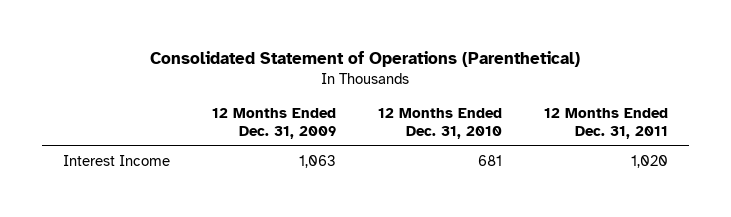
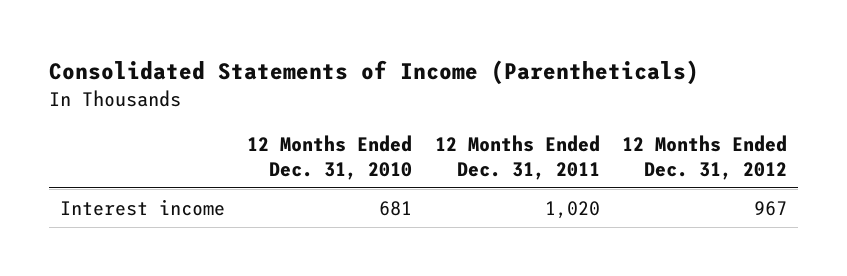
[150,51,581,68] Consolidated Statement of Operations (Parenthetical) -> [49,60,700,86] Consolidated Statements of Income (Parentheticals)
[211,107,336,139] 12 Months Ended Dec. 31, 2009 -> none
none -> [621,135,787,180] 12 Months Ended Dec. 31, 2012
[62,154,170,166] Interest Income -> [60,198,226,216] Interest income

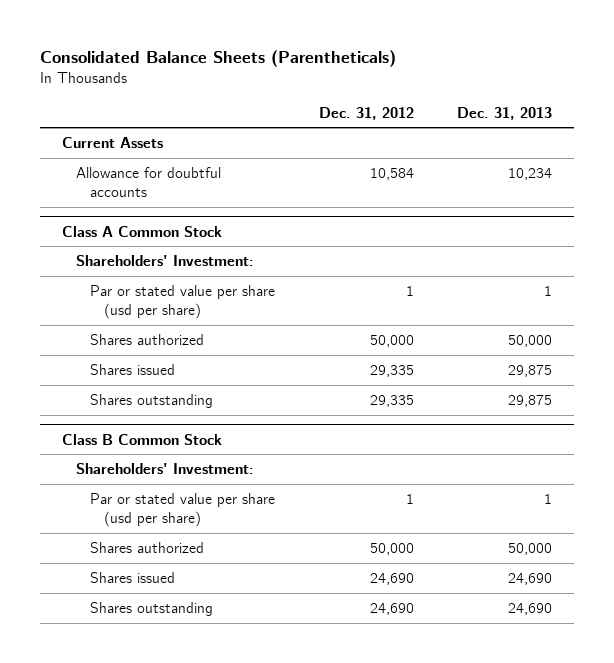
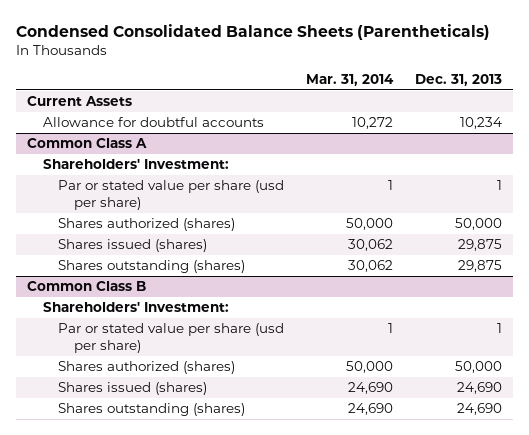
[39,49,396,67] Consolidated Balance Sheets (Parentheticals) -> [15,23,490,40] Condensed Consolidated Balance Sheets (Parentheticals)
[318,106,414,120] Dec. 31, 2012 -> none
none -> [306,73,395,86] Mar. 31, 2014
[61,225,222,237] Class A Common Stock -> [26,138,147,149] Common Class A
[90,334,205,346] Shares authorized -> [58,218,236,232] Shares authorized (shares)
[90,364,176,376] Shares issued -> [58,239,208,253] Shares issued (shares)
[90,394,214,409] Shares outstanding -> [58,260,246,274] Shares outstanding (shares)
[61,433,222,445] Class B Common Stock -> [26,281,146,292] Common Class B
[90,542,205,554] Shares authorized -> [58,361,236,375] Shares authorized (shares)
[90,572,176,584] Shares issued -> [58,382,208,396] Shares issued (shares)
[90,602,214,617] Shares outstanding -> [58,403,246,417] Shares outstanding (shares)

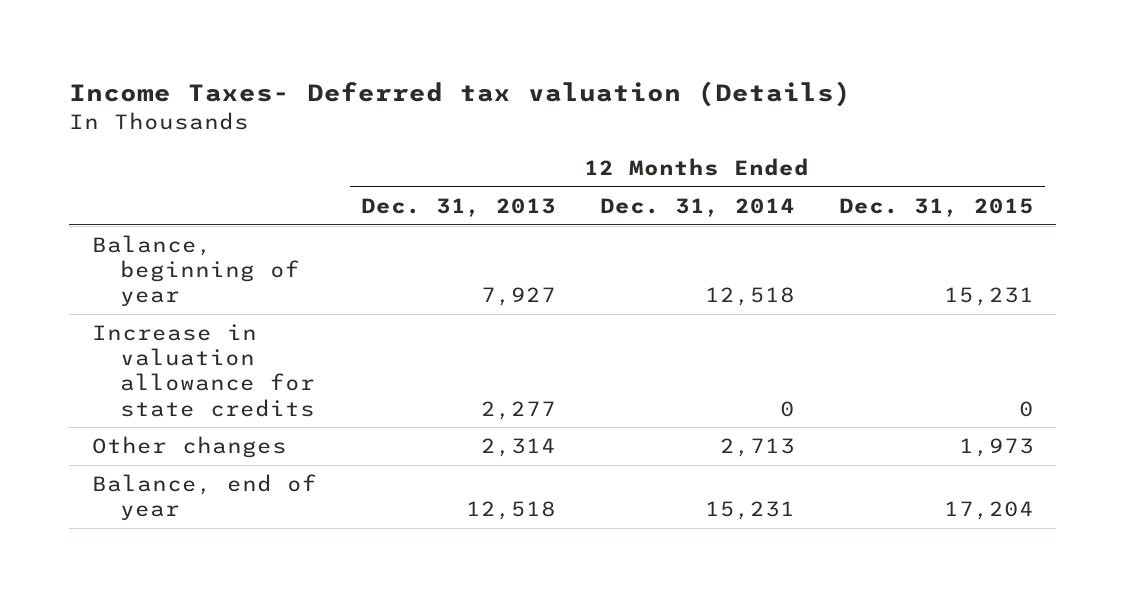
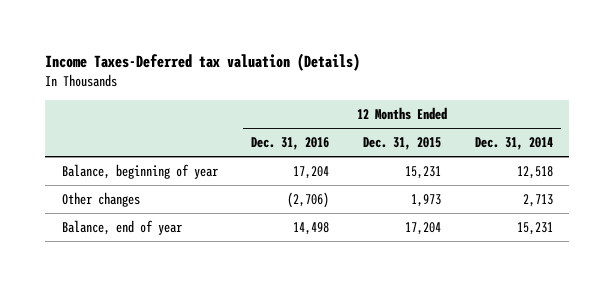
[69,81,852,108] Income Taxes- Deferred tax valuation (Details) -> [44,52,360,71] Income Taxes-Deferred tax valuation (Details)
[360,198,556,218] Dec. 31, 2013 -> none
none -> [251,137,330,151] Dec. 31, 2016
[91,324,315,417] Increase in valuation allowance for state credits -> none

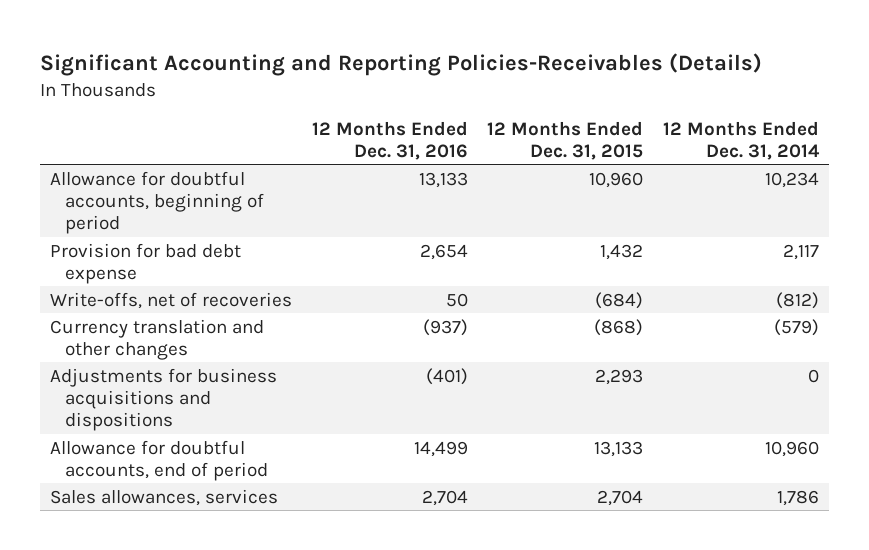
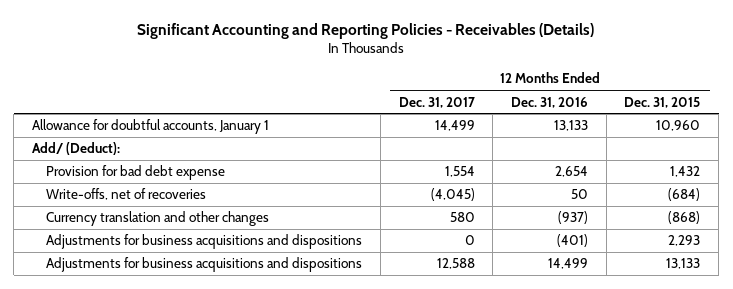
[40,52,763,76] Significant Accounting and Reporting Policies-Receivables (Details) -> [137,23,595,40] Significant Accounting and Reporting Policies - Receivables (Details)
[662,120,820,160] 12 Months Ended Dec. 31, 2014 -> none
none -> [398,96,475,108] Dec. 31, 2017
[49,170,264,234] Allowance for doubtful accounts, beginning of period -> [32,119,270,135] Allowance for doubtful accounts, January 1
none -> [32,142,121,156] Add/ (Deduct):
[49,488,278,506] Sales allowances, services -> none
[49,439,268,481] Allowance for doubtful accounts, end of period -> [46,257,363,273] Adjustments for business acquisitions and dispositions

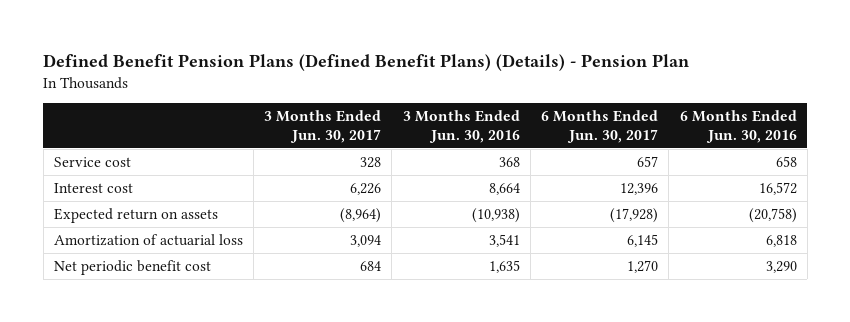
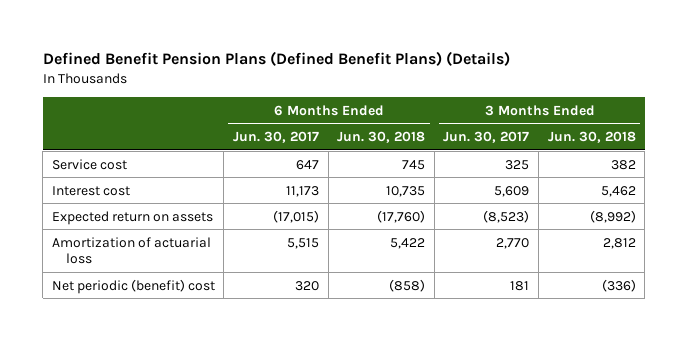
[43,54,690,72] Defined Benefit Pension Plans (Defined Benefit Plans) (Details) - Pension Plan -> [42,51,510,67] Defined Benefit Pension Plans (Defined Benefit Plans) (Details)
[402,110,520,144] 3 Months Ended Jun. 30, 2016 -> none
[679,110,797,144] 6 Months Ended Jun. 30, 2016 -> none
none -> [337,130,426,143] Jun. 30, 2018
none -> [547,130,636,143] Jun. 30, 2018
[360,156,382,168] 328 -> [505,159,530,170] 325
[637,155,659,167] 657 -> [295,159,319,170] 647
[350,182,382,195] 6,226 -> [494,185,530,197] 5,609
[620,182,659,195] 12,396 -> [285,185,319,197] 11,173
[340,207,382,223] (8,964) -> [483,209,530,223] (8,523)
[610,207,659,223] (17,928) -> [272,209,319,223] (17,015)
[350,234,382,247] 3,094 -> [496,237,530,249] 2,770
[627,233,659,247] 6,145 -> [286,237,319,249] 5,515
[53,259,211,275] Net periodic benefit cost -> [51,278,215,294] Net periodic (benefit) cost
[360,260,382,271] 684 -> [510,280,530,291] 181
[627,259,659,273] 1,270 -> [294,280,319,291] 320

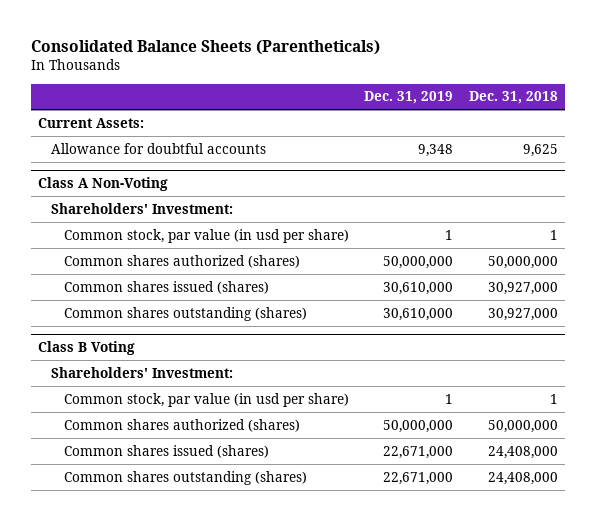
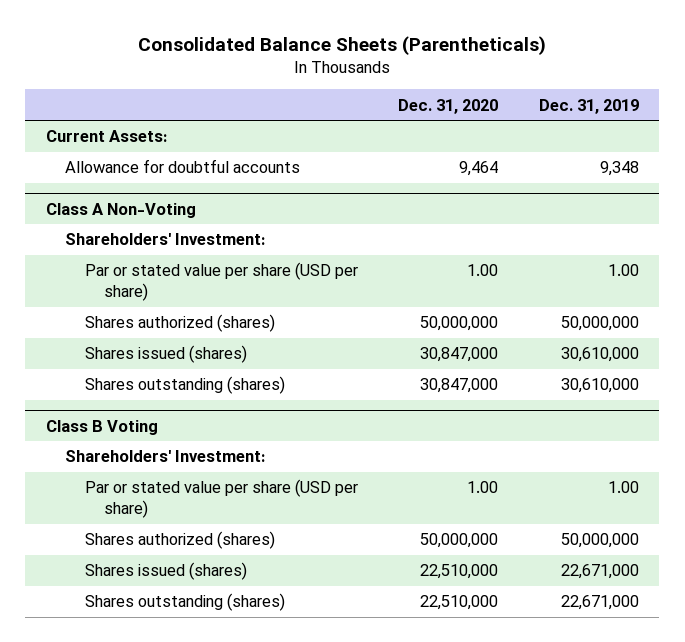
[468,91,558,105] Dec. 31, 2018 -> none
none -> [398,98,499,114] Dec. 31, 2020
[64,228,350,243] Common stock, par value (in usd per share) -> [84,262,358,301] Par or stated value per share (USD per share)
[445,229,454,240] 1 -> [608,264,640,277] 1.00
[64,254,301,268] Common shares authorized (shares) -> [84,314,275,333] Shares authorized (shares)
[64,280,270,294] Common shares issued (shares) -> [84,345,247,364] Shares issued (shares)
[64,306,308,321] Common shares outstanding (shares) -> [84,376,285,395] Shares outstanding (shares)
[64,392,350,407] Common stock, par value (in usd per share) -> [84,479,358,518] Par or stated value per share (USD per share)
[445,393,454,404] 1 -> [608,481,640,494] 1.00
[64,418,301,432] Common shares authorized (shares) -> [84,531,275,550] Shares authorized (shares)
[64,444,270,458] Common shares issued (shares) -> [84,562,247,581] Shares issued (shares)
[64,470,308,485] Common shares outstanding (shares) -> [84,593,285,612] Shares outstanding (shares)

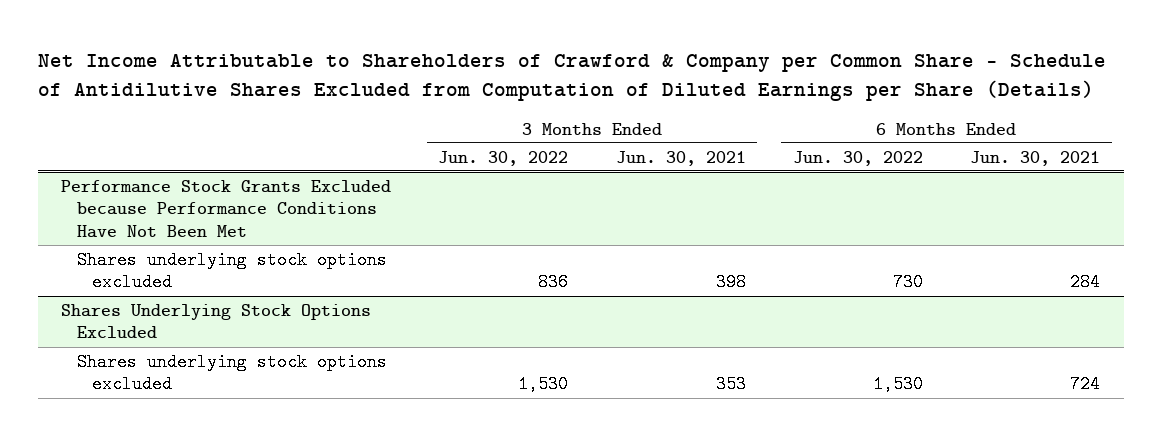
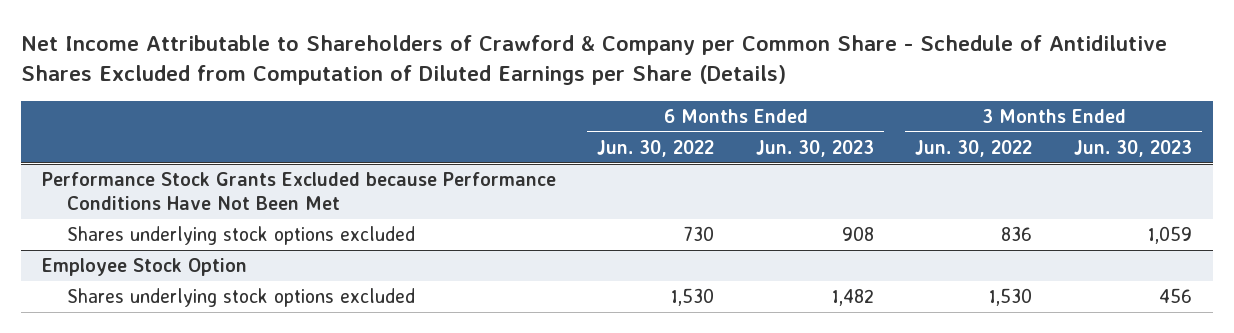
[615,150,746,166] Jun. 30, 2021 -> none
[970,150,1101,166] Jun. 30, 2021 -> none
none -> [755,139,874,157] Jun. 30, 2023
none -> [1073,139,1192,157] Jun. 30, 2023
[61,303,372,339] Shares Underlying Stock Options Excluded -> [41,258,247,277] Employee Stock Option

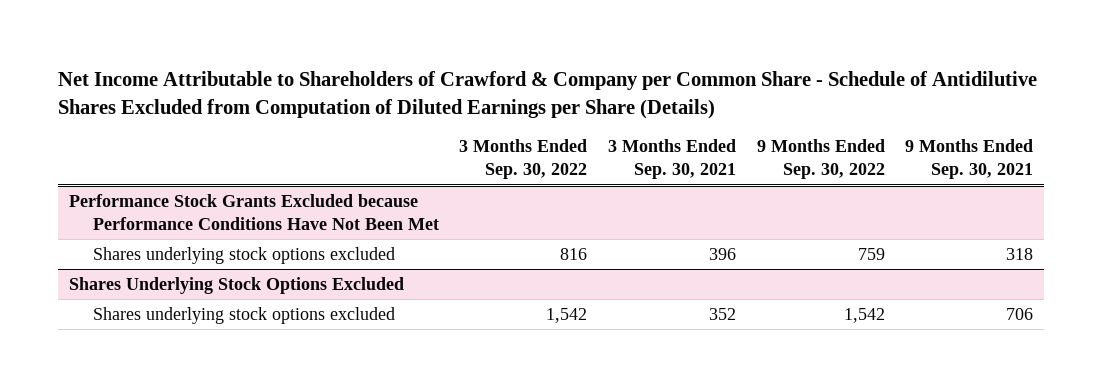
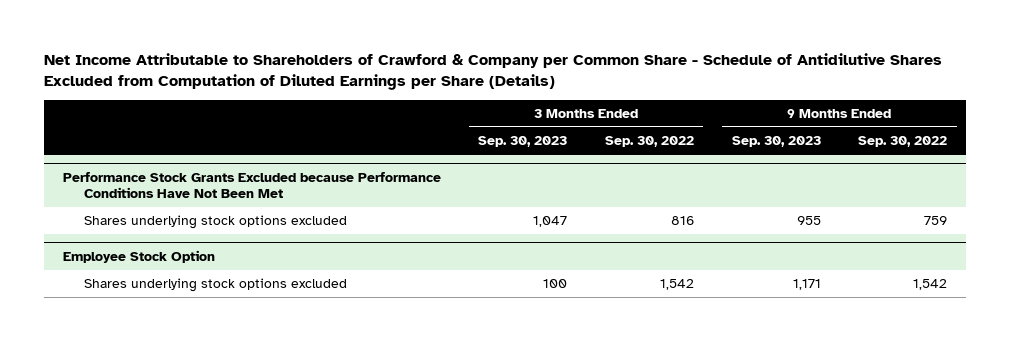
[607,139,736,180] 3 Months Ended Sep. 30, 2021 -> none
[905,139,1034,180] 9 Months Ended Sep. 30, 2021 -> none
none -> [478,136,568,148] Sep. 30, 2023
none -> [731,136,821,148] Sep. 30, 2023
[68,276,404,294] Shares Underlying Stock Options Excluded -> [62,249,215,263] Employee Stock Option

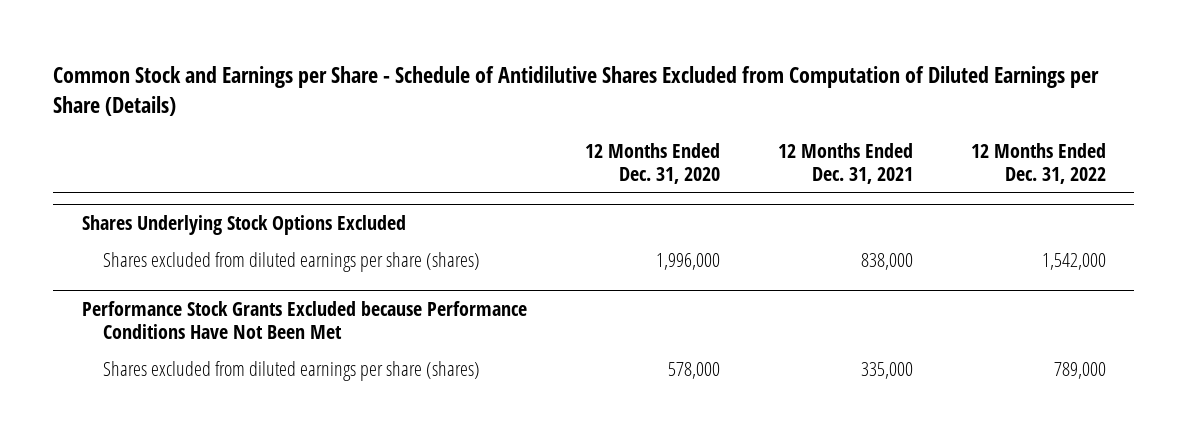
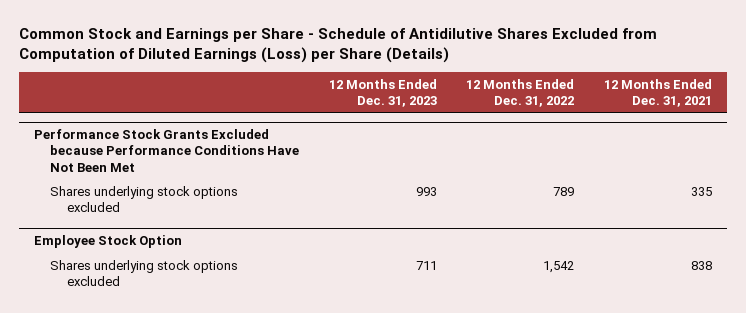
[52,65,1099,116] Common Stock and Earnings per Share - Schedule of Antidilutive Shares Excluded from Computation of Diluted Earnings per Share (Details) -> [19,28,658,64] Common Stock and Earnings per Share - Schedule of Antidilutive Shares Excluded from Computation of Diluted Earnings (Loss) per Share (Details)
[584,142,720,184] 12 Months Ended Dec. 31, 2020 -> none
none -> [328,78,437,108] 12 Months Ended Dec. 31, 2023
[81,214,406,235] Shares Underlying Stock Options Excluded -> none
[103,252,481,273] Shares excluded from diluted earnings per share (shares) -> none
[103,361,481,382] Shares excluded from diluted earnings per share (shares) -> [50,185,239,213] Shares underlying stock options excluded
[860,362,913,380] 335,000 -> [690,186,712,196] 335
[1053,362,1106,380] 789,000 -> [553,186,575,196] 789
none -> [34,234,183,248] Employee Stock Option
none -> [50,259,239,287] Shares underlying stock options excluded

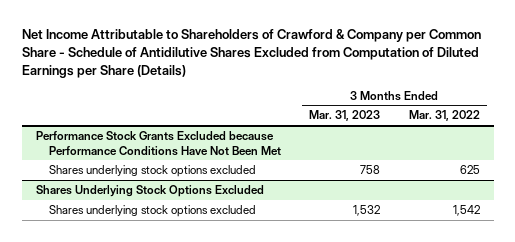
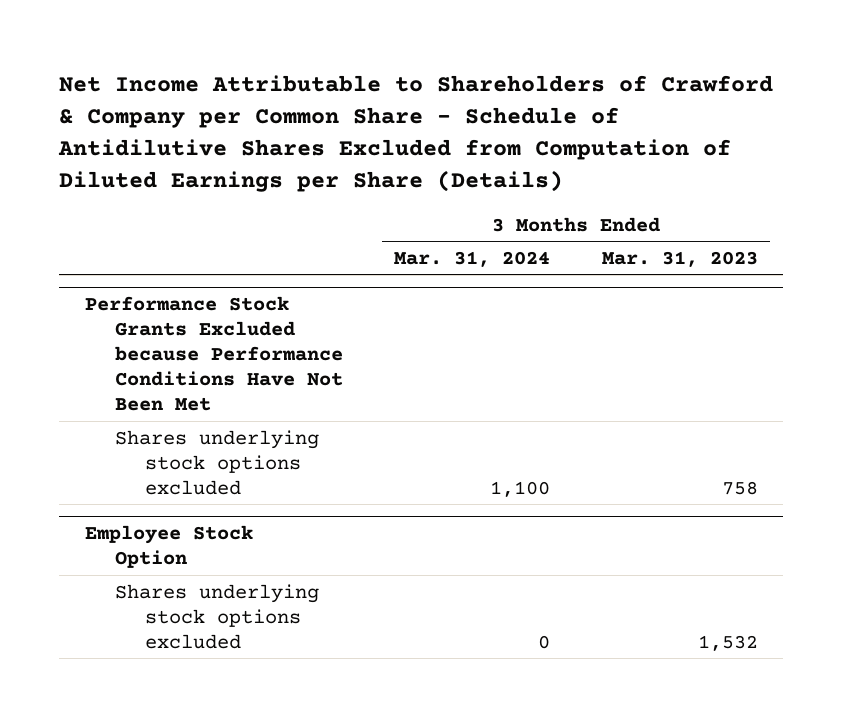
[408,110,480,122] Mar. 31, 2022 -> none
none -> [394,250,551,267] Mar. 31, 2024
[35,184,264,197] Shares Underlying Stock Options Excluded -> [85,525,254,569] Employee Stock Option

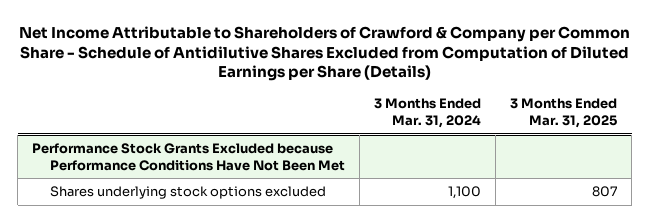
[601,250,758,267] Mar. 31, 2023 -> none
none -> [510,98,618,128] 3 Months Ended Mar. 31, 2025
[85,525,254,569] Employee Stock Option -> none
[115,583,320,649] Shares underlying stock options excluded -> none

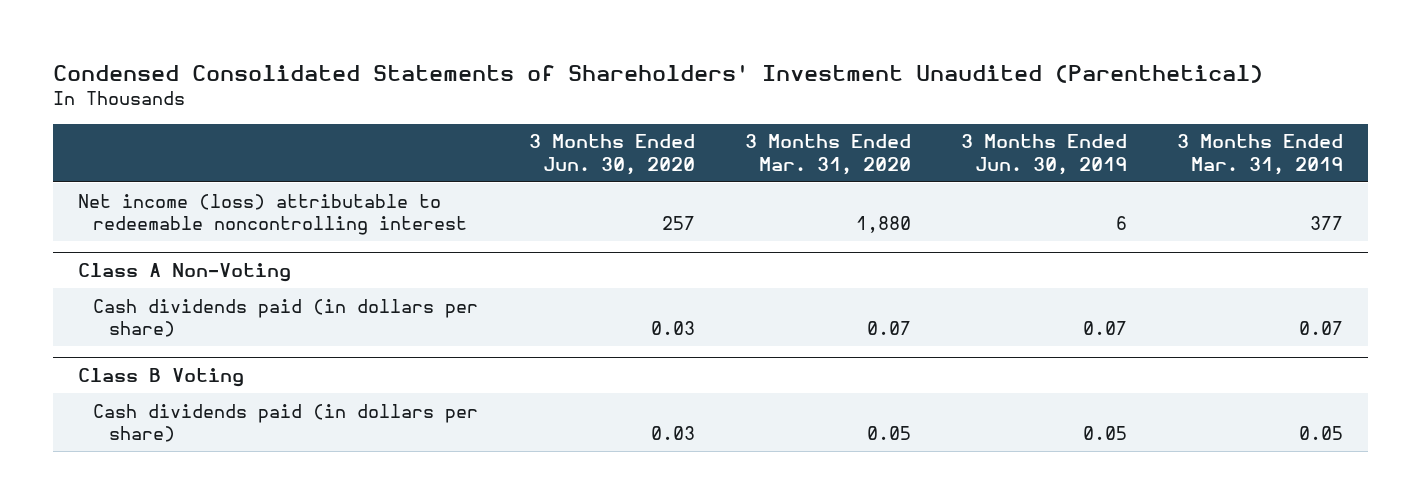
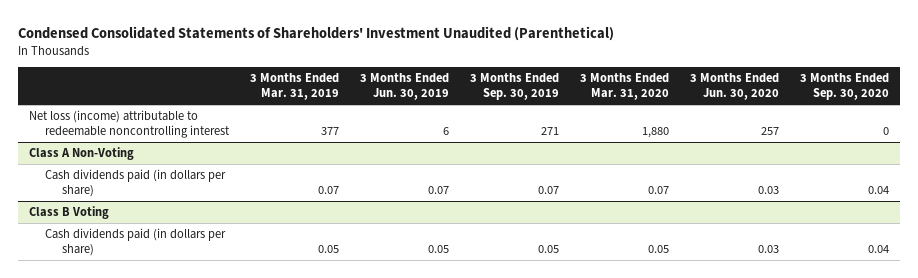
none -> [470,73,560,101] 3 Months Ended Sep. 30, 2019
none -> [800,73,890,101] 3 Months Ended Sep. 30, 2020
[78,193,468,236] Net income (loss) attributable to redeemable noncontrolling interest -> [28,110,231,139] Net loss (income) attributable to redeemable noncontrolling interest

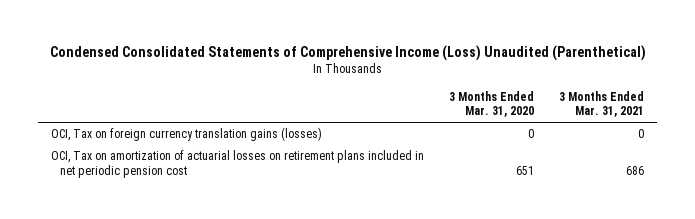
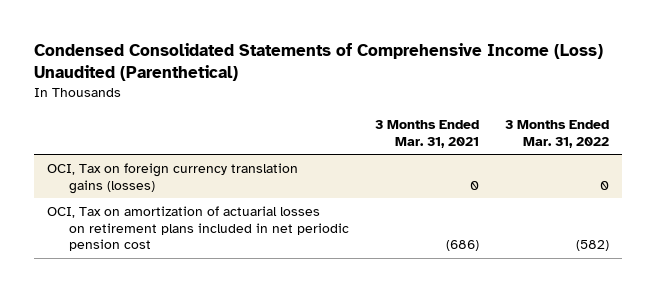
[449,91,535,118] 3 Months Ended Mar. 31, 2020 -> none
none -> [505,120,610,149] 3 Months Ended Mar. 31, 2022
[626,165,645,175] 686 -> [446,240,480,252] (686)

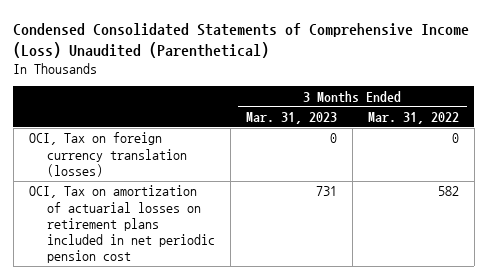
[375,120,480,149] 3 Months Ended Mar. 31, 2021 -> none
none -> [246,111,338,124] Mar. 31, 2023
[47,162,299,194] OCI, Tax on foreign currency translation gains (losses) -> [28,132,188,177] OCI, Tax on foreign currency translation (losses)
[576,240,610,252] (582) -> [437,186,459,197] 582

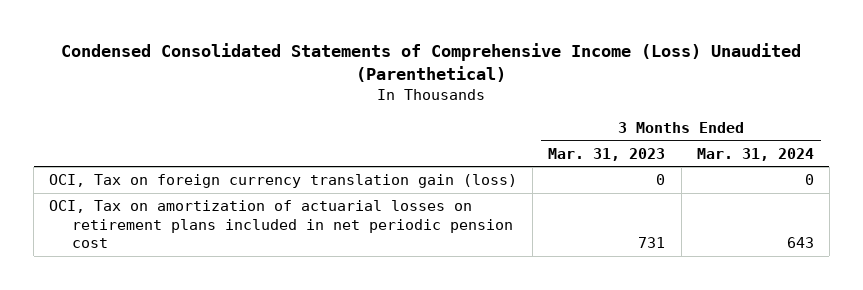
[367,111,459,124] Mar. 31, 2022 -> none
none -> [696,147,814,161] Mar. 31, 2024
[28,132,188,177] OCI, Tax on foreign currency translation (losses) -> [49,174,518,189] OCI, Tax on foreign currency translation gain (loss)

